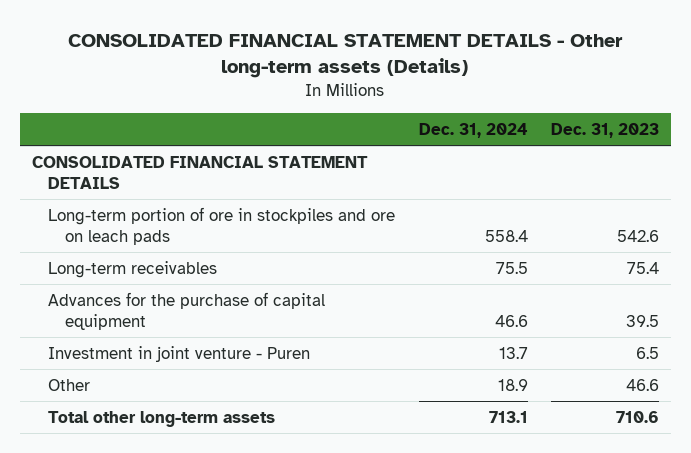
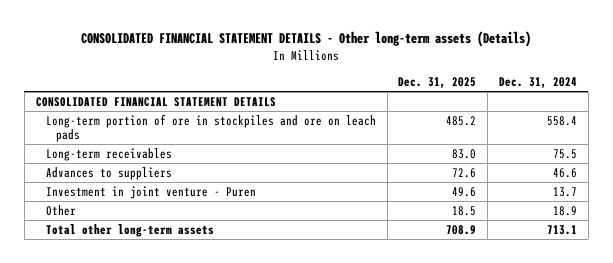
[550,122,659,138] Dec. 31, 2023 -> none
none -> [398,76,477,89] Dec. 31, 2025
[48,291,326,331] Advances for the purchase of capital equipment -> [45,166,172,180] Advances to suppliers

